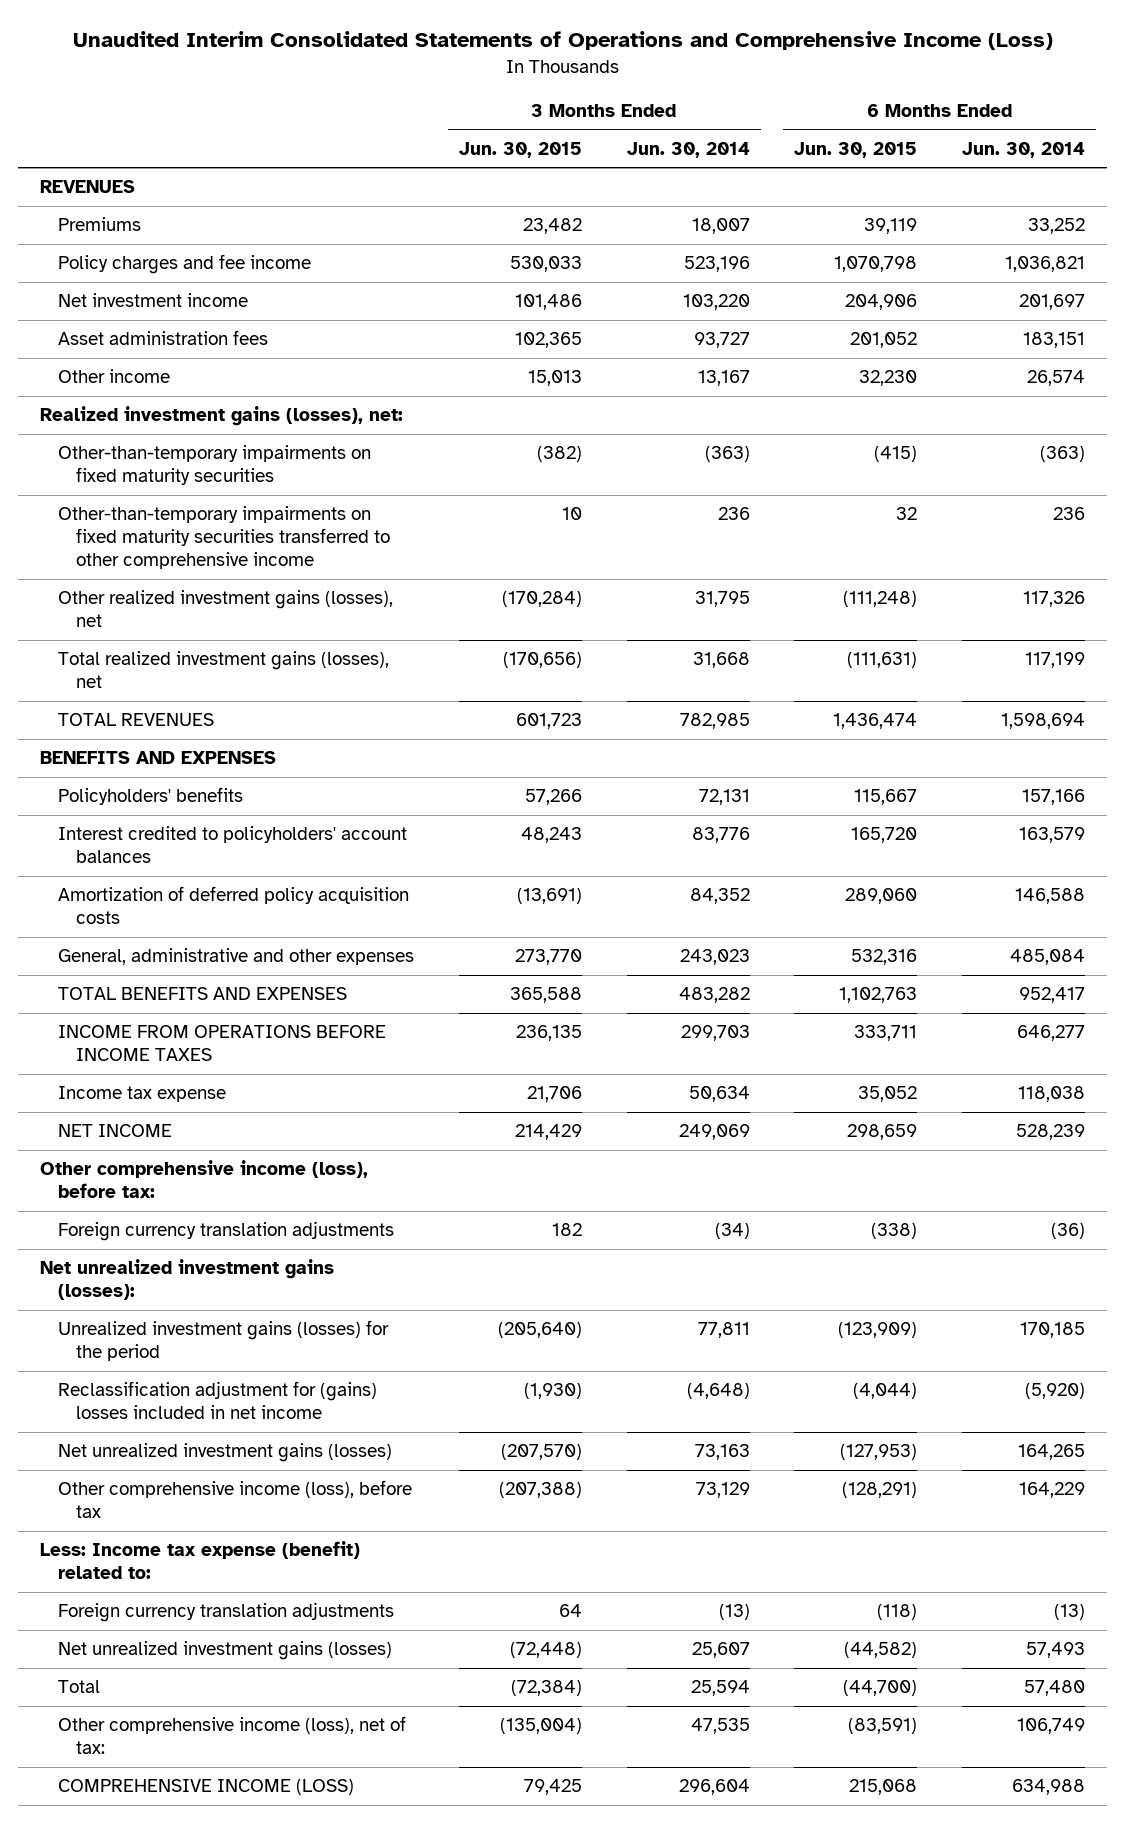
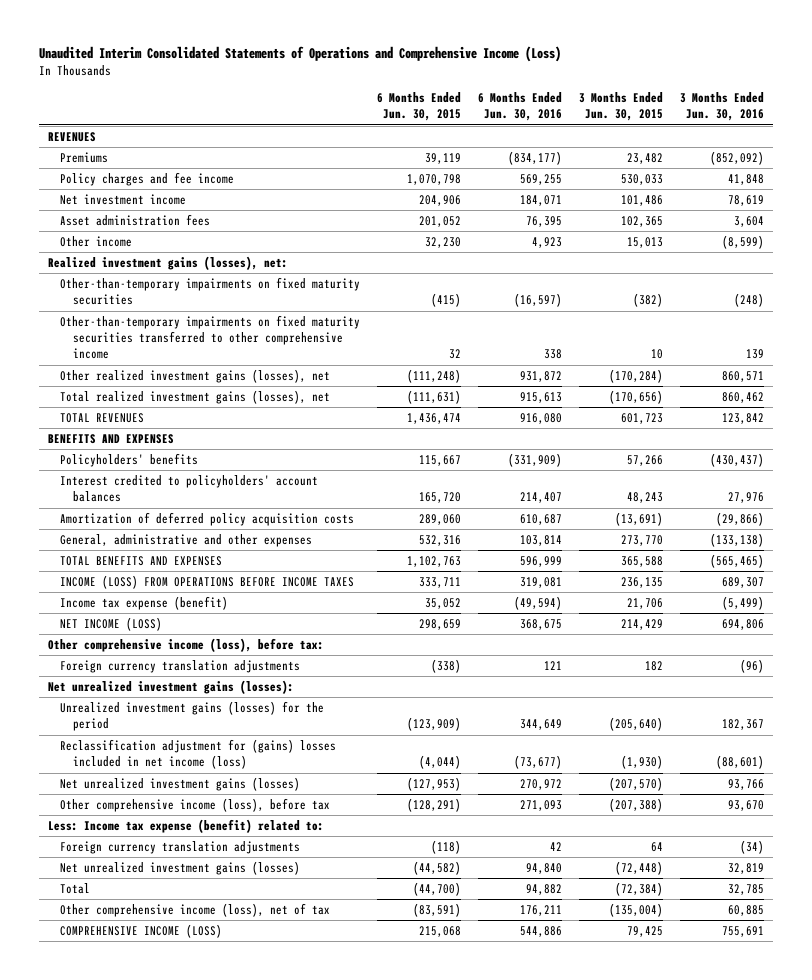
[626,142,750,159] Jun. 30, 2014 -> none
[962,142,1086,159] Jun. 30, 2014 -> none
none -> [478,92,563,122] 6 Months Ended Jun. 30, 2016
none -> [680,92,765,122] 3 Months Ended Jun. 30, 2016
[58,1025,387,1062] INCOME FROM OPERATIONS BEFORE INCOME TAXES -> [60,575,355,590] INCOME (LOSS) FROM OPERATIONS BEFORE INCOME TAXES
[58,1086,227,1103] Income tax expense -> [60,596,229,611] Income tax expense (benefit)
[58,1124,173,1138] NET INCOME -> [60,617,163,632] NET INCOME (LOSS)
[58,1381,378,1420] Reclassification adjustment for (gains) losses included in net income -> [60,739,337,770] Reclassification adjustment for (gains) losses included in net income (loss)
[58,1716,407,1755] Other comprehensive income (loss), net of tax: -> [60,903,331,918] Other comprehensive income (loss), net of tax

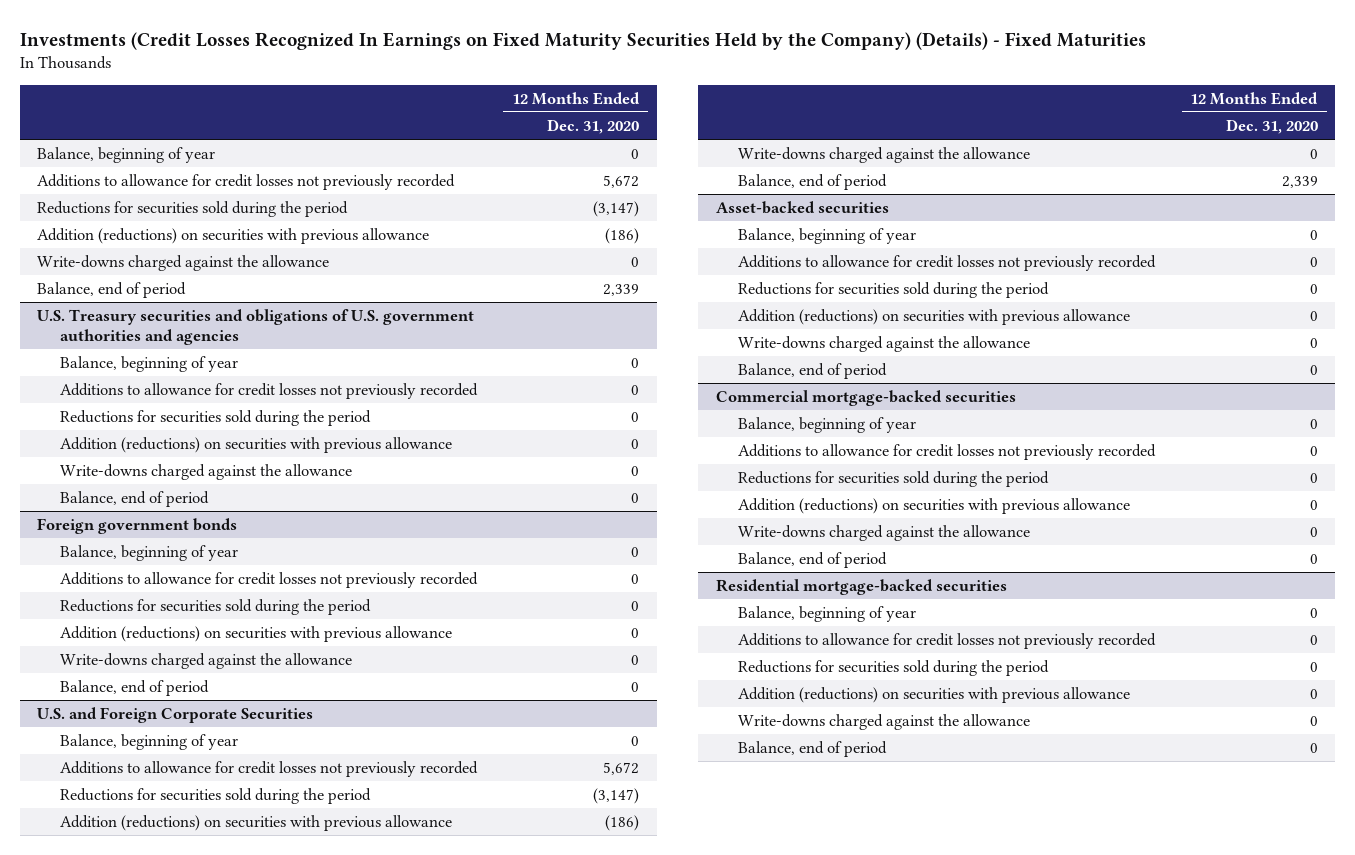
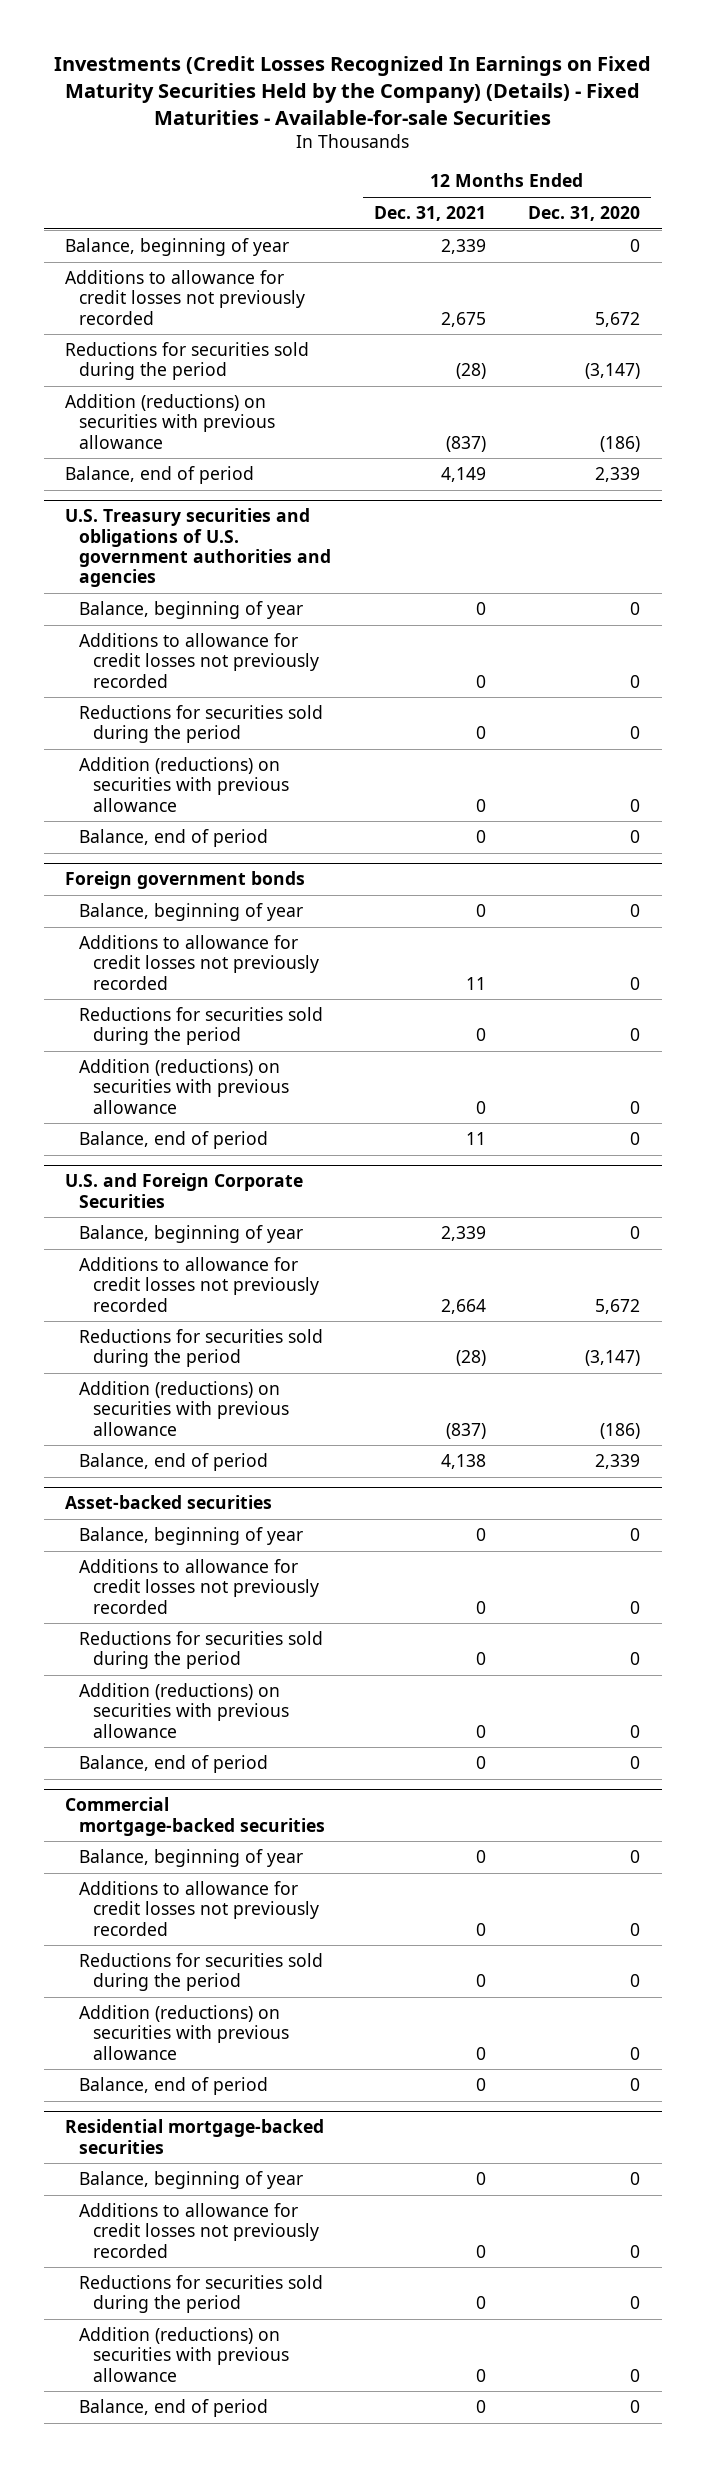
[19,31,1146,50] Investments (Credit Losses Recognized In Earnings on Fixed Maturity Securities Held by the Company) (Details) - Fixed Maturities -> [53,55,651,125] Investments (Credit Losses Recognized In Earnings on Fixed Maturity Securities Held by the Company) (Details) - Fixed Maturities - Available-for-sale Securities
none -> [373,206,486,222] Dec. 31, 2021
[37,255,330,272] Write-downs charged against the allowance -> none
[59,464,352,481] Write-downs charged against the allowance -> none
[59,653,352,670] Write-downs charged against the allowance -> none
[738,147,1031,164] Write-downs charged against the allowance -> none
[738,336,1031,353] Write-downs charged against the allowance -> none
[738,525,1031,542] Write-downs charged against the allowance -> none
[738,714,1031,731] Write-downs charged against the allowance -> none

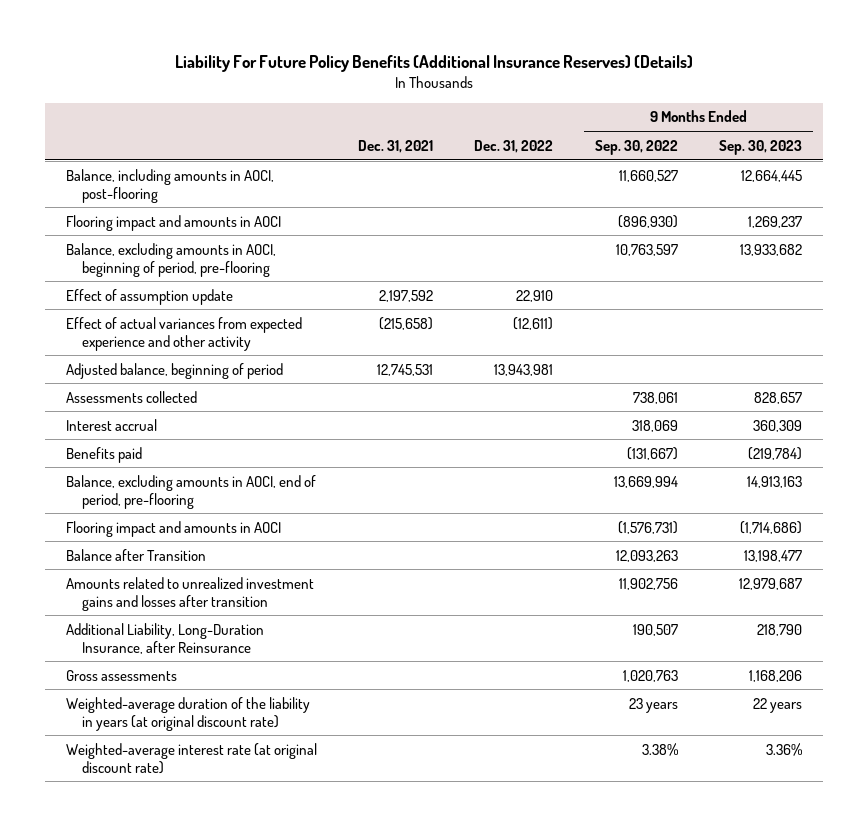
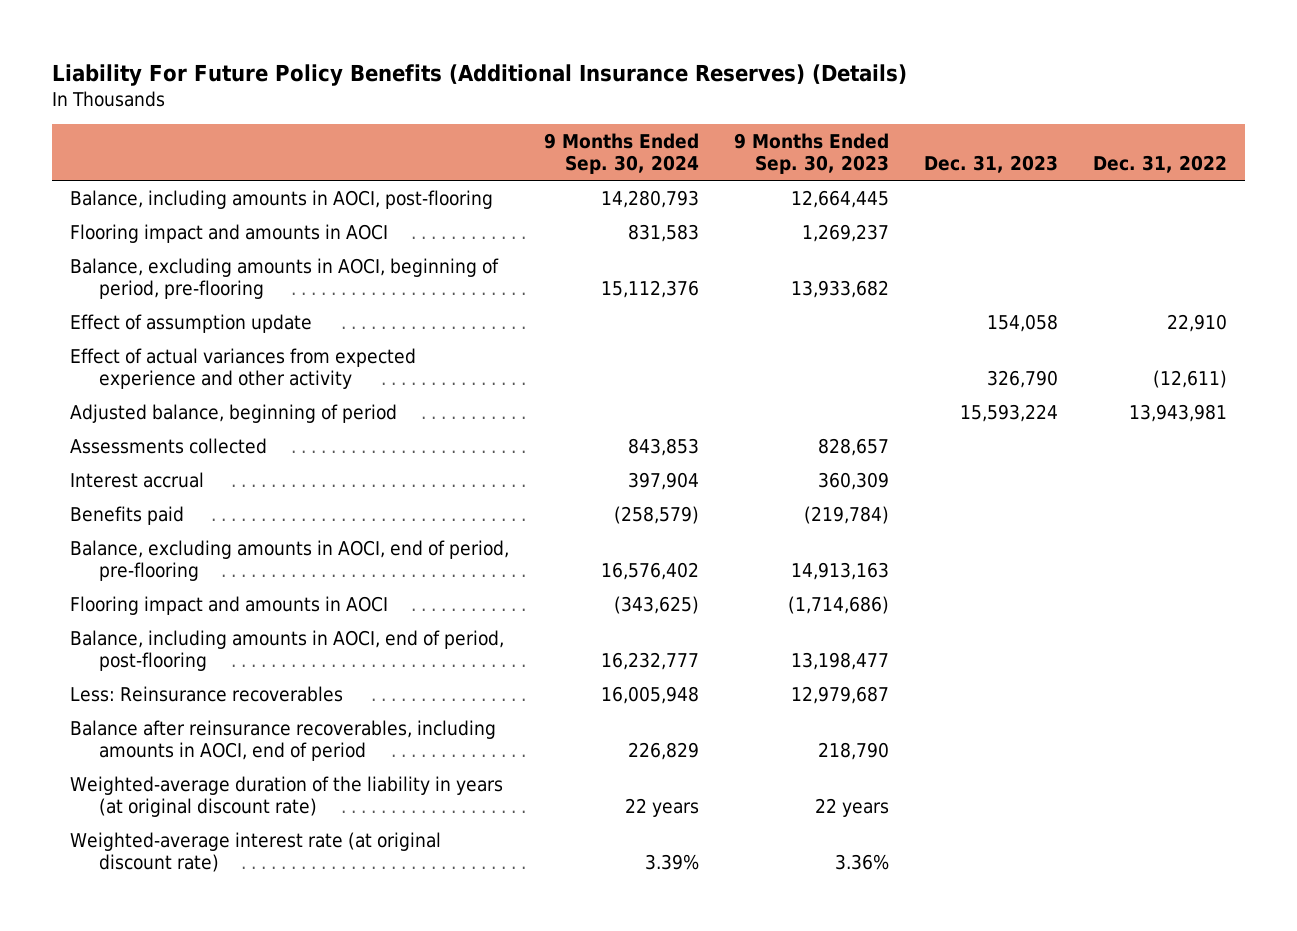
[358,139,434,153] Dec. 31, 2021 -> none
[594,139,678,155] Sep. 30, 2022 -> none
none -> [543,133,699,175] 9 Months Ended Sep. 30, 2024
none -> [923,155,1058,174] Dec. 31, 2023
[65,669,177,681] Gross assessments -> none
[65,548,206,561] Balance after Transition -> [69,629,504,671] Balance, including amounts in AOCI, end of period, post-flooring
[65,576,314,611] Amounts related to unrealized investment gains and losses after transition -> [69,685,343,702] Less: Reinsurance recoverables
[65,622,264,654] Additional Liability, Long-Duration Insurance, after Reinsurance -> [69,719,496,761] Balance after reinsurance recoverables, including amounts in AOCI, end of period

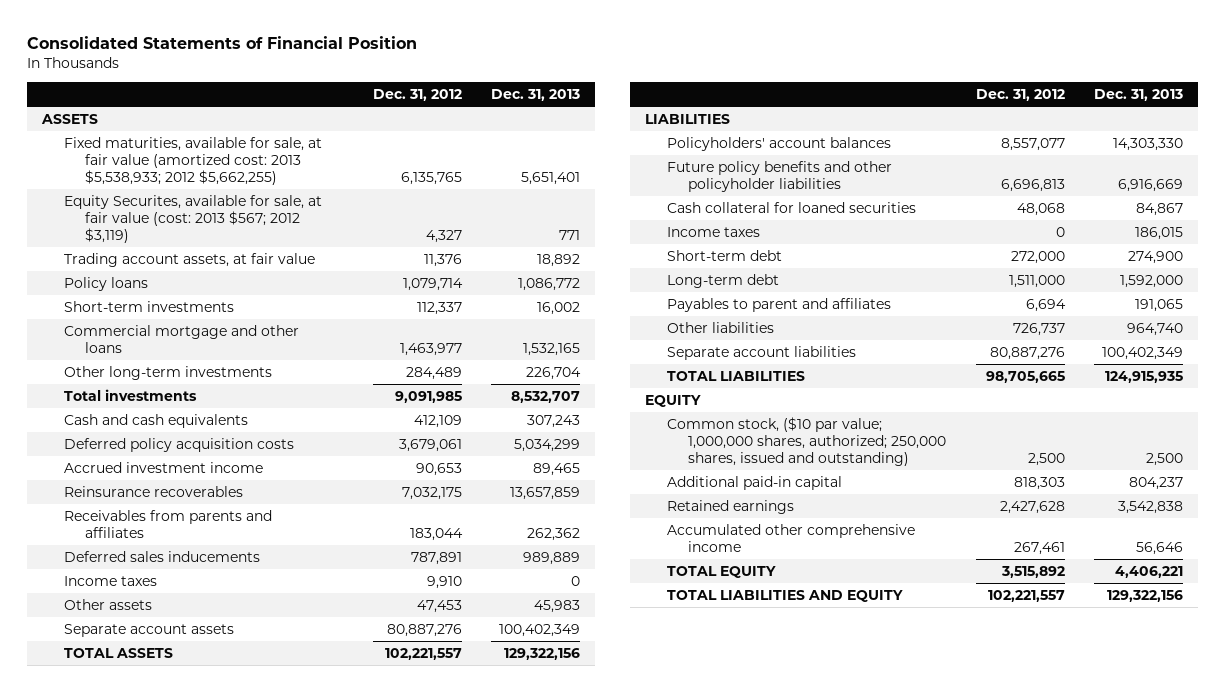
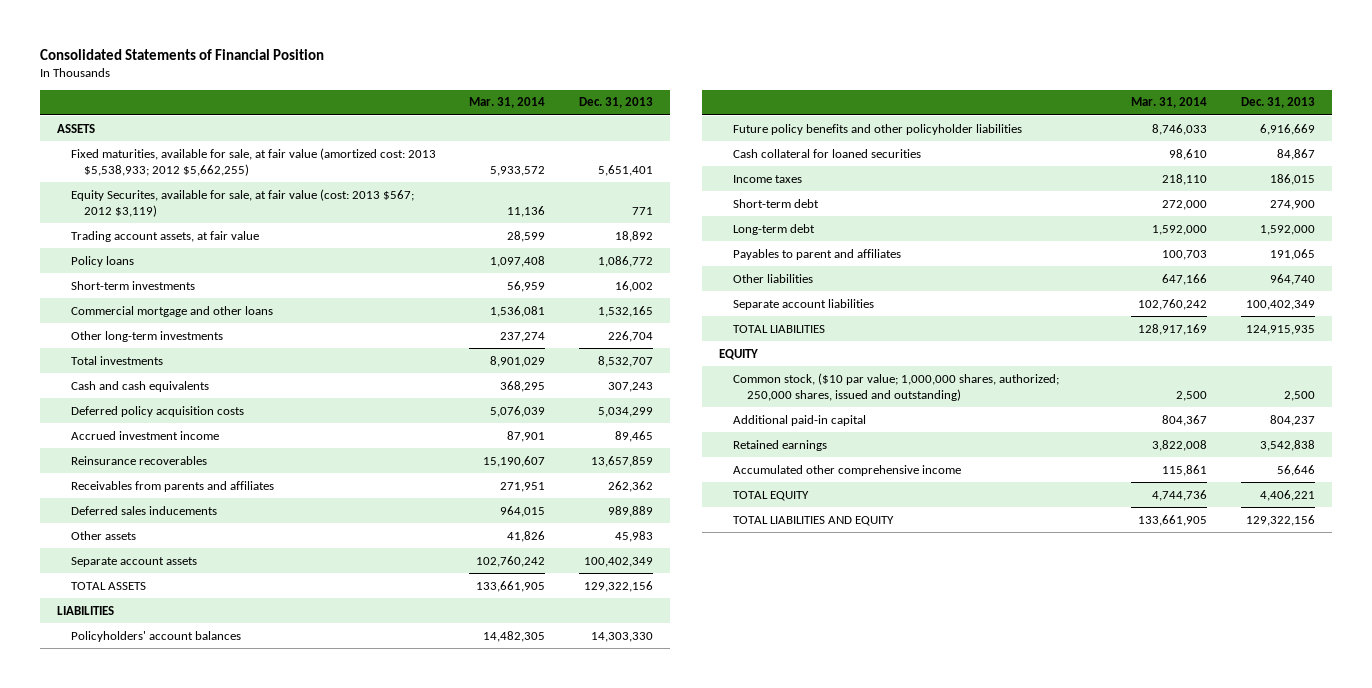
[372,89,462,102] Dec. 31, 2012 -> none
none -> [469,97,546,109] Mar. 31, 2014
[63,575,157,586] Income taxes -> none

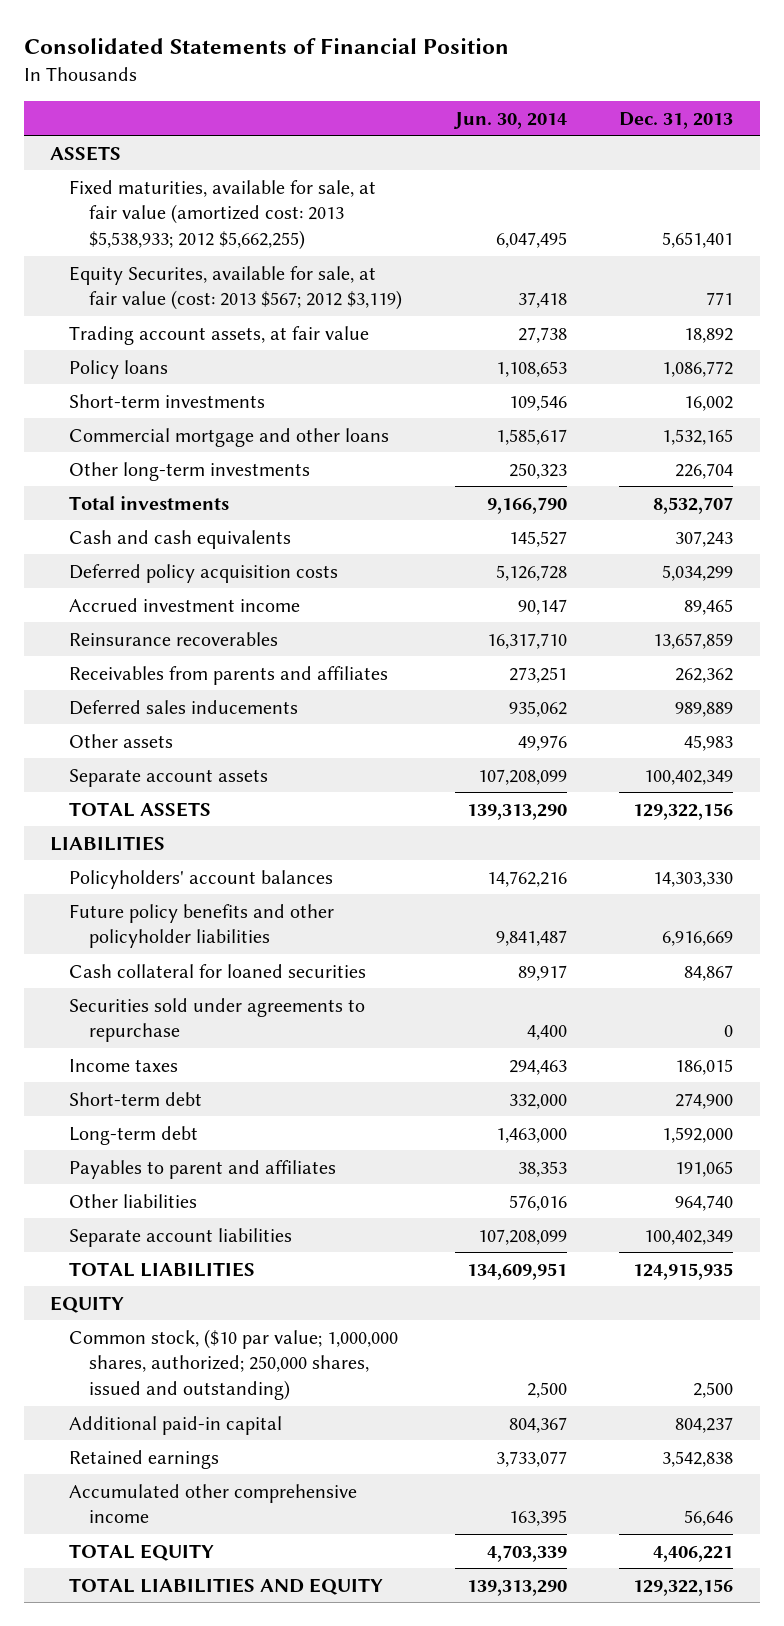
[469,97,546,109] Mar. 31, 2014 -> none
none -> [452,111,567,129] Jun. 30, 2014
none -> [69,997,366,1043] Securities sold under agreements to repurchase

